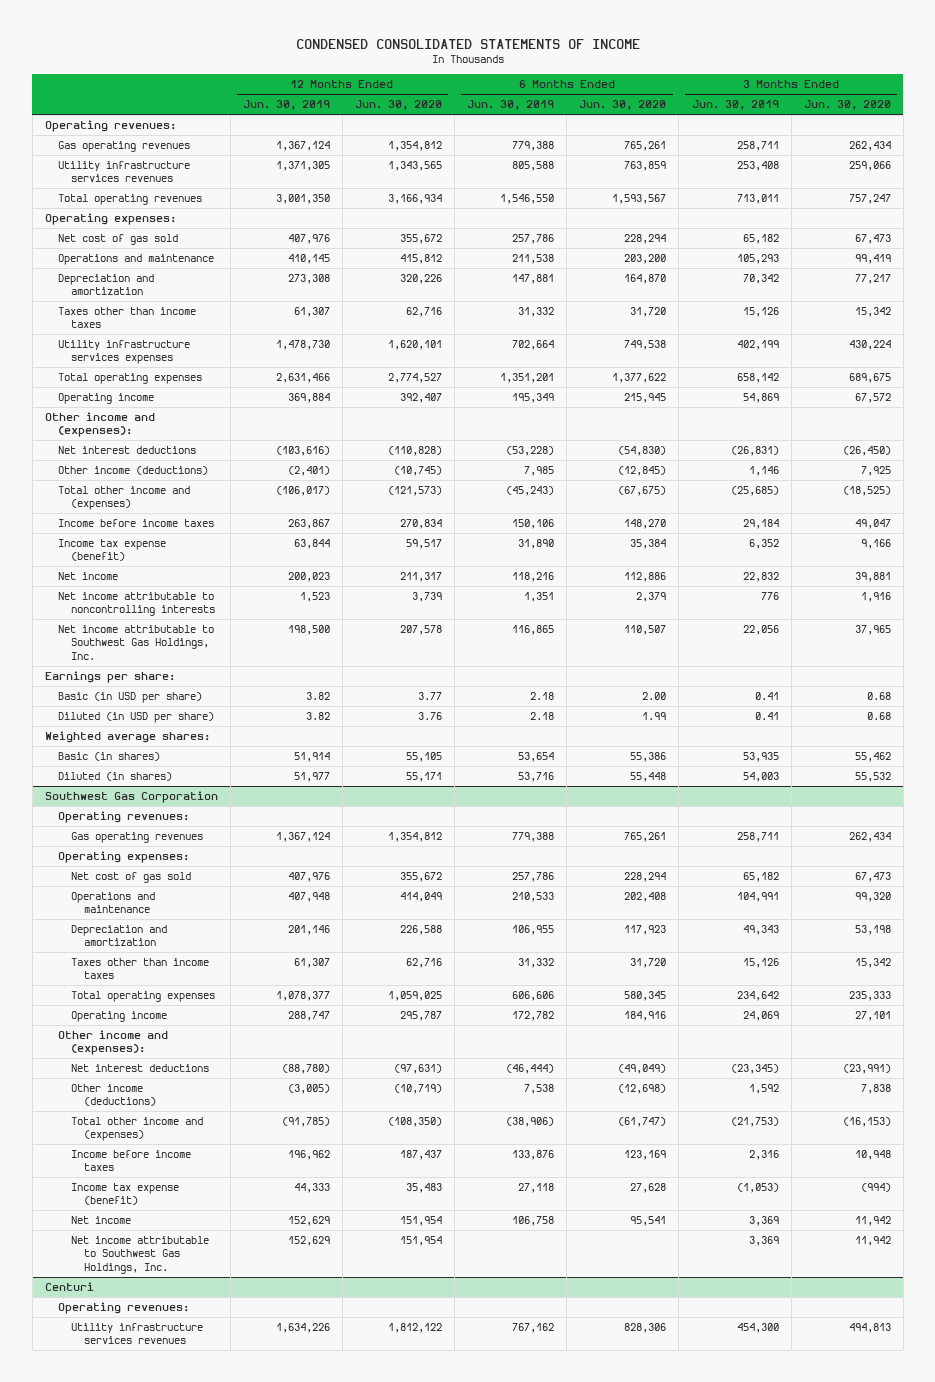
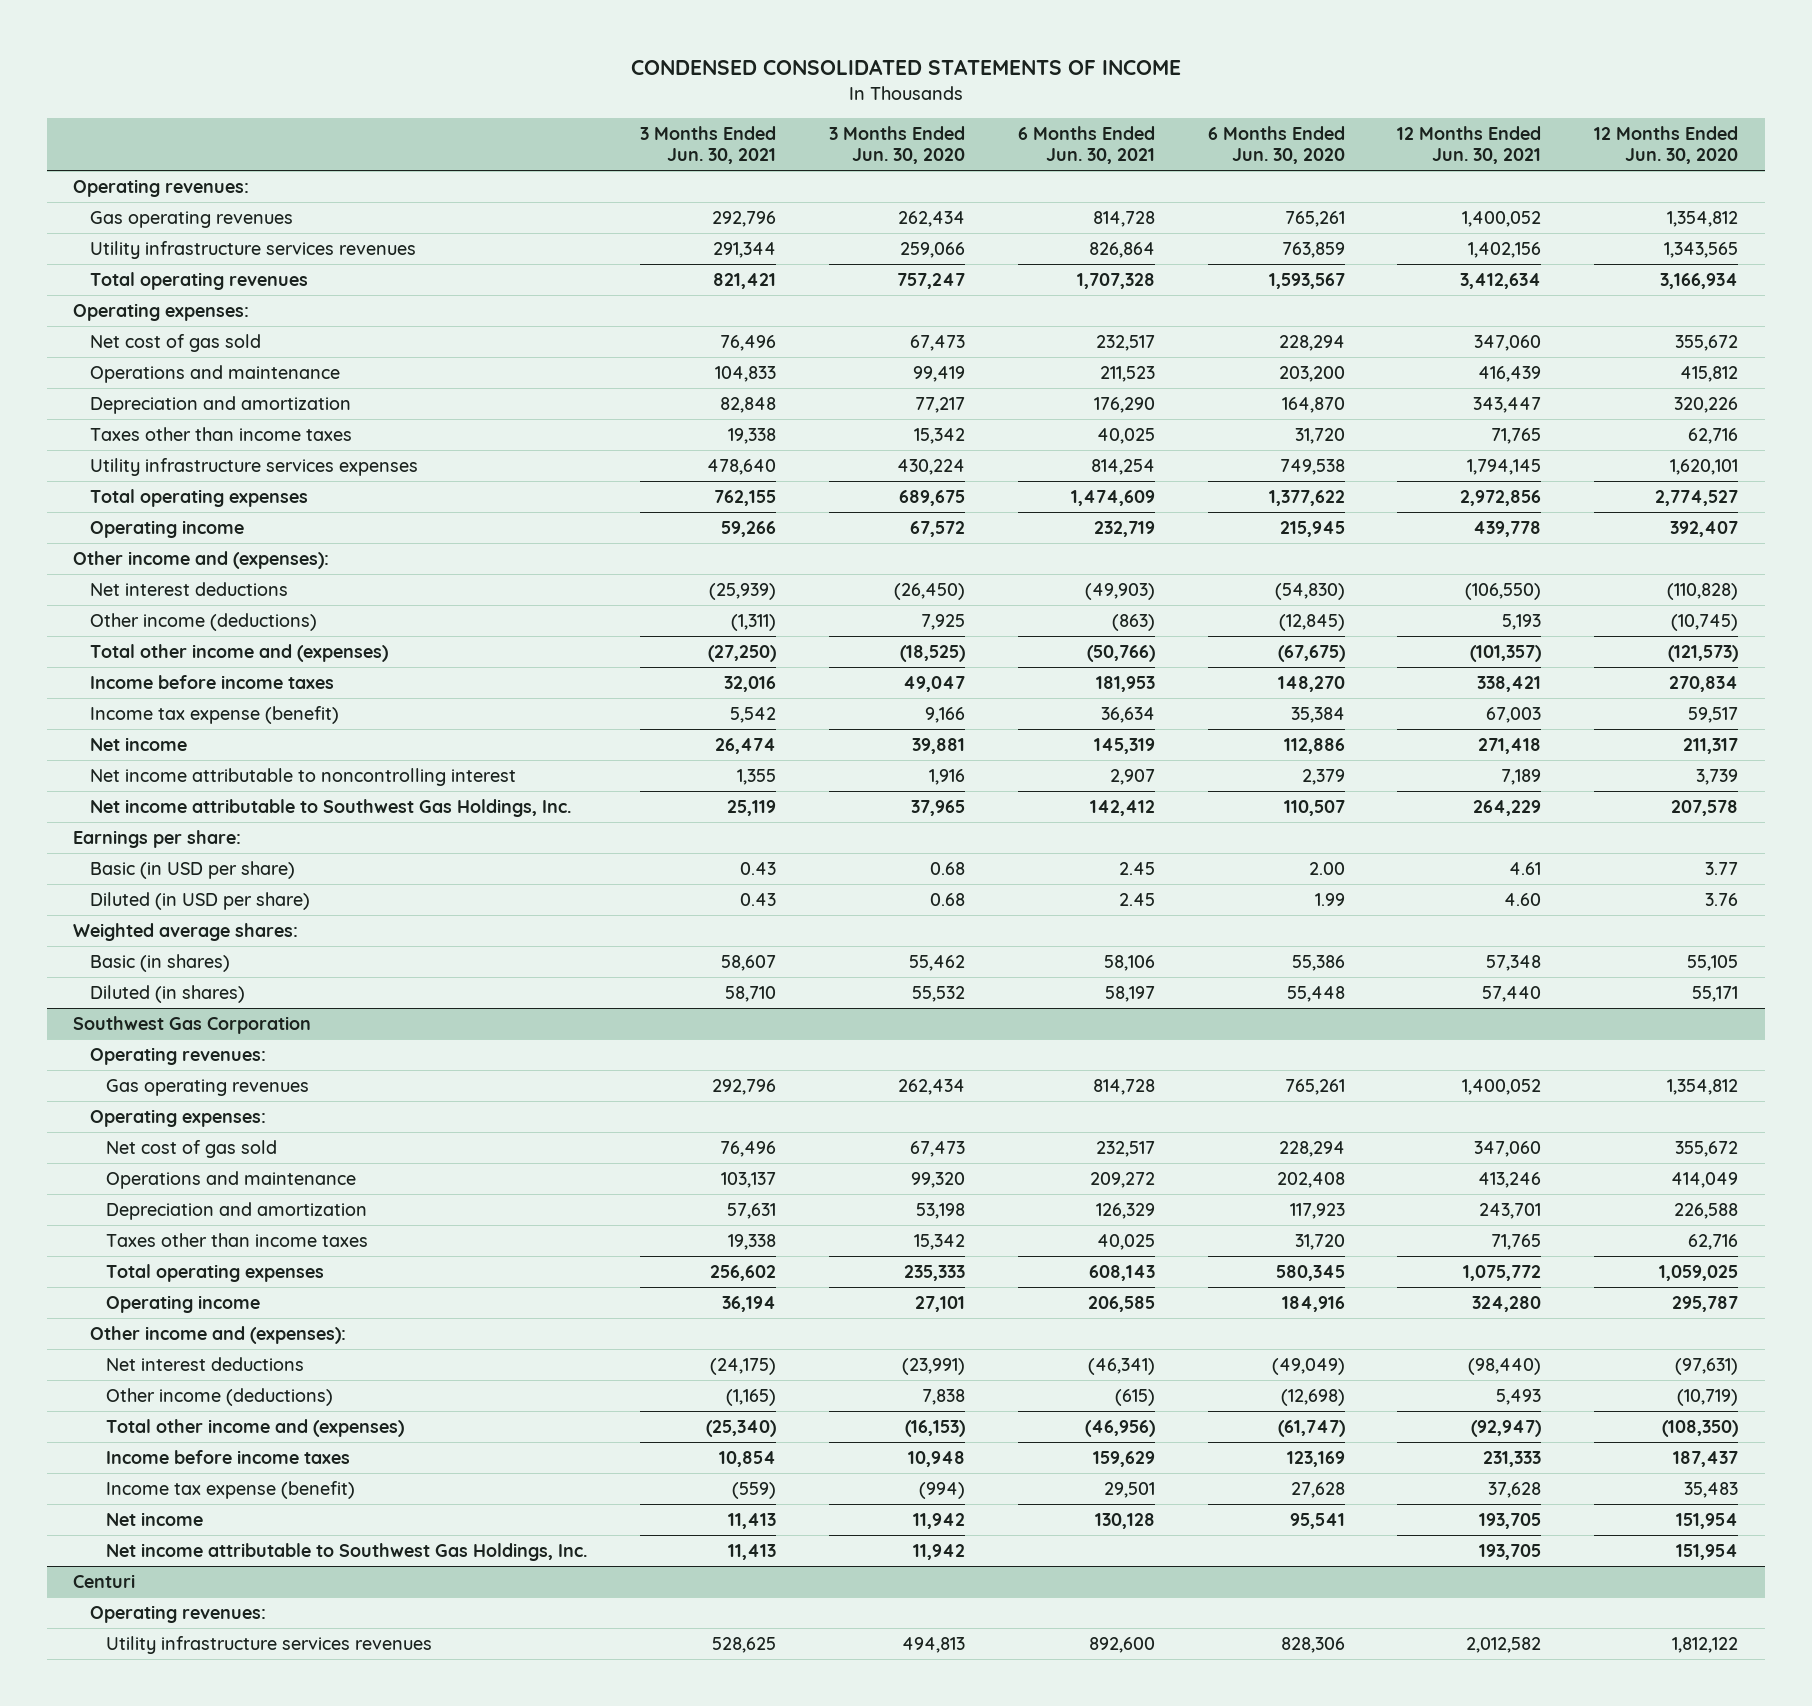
[242,100,330,111] Jun. 30, 2019 -> none
[467,100,555,111] Jun. 30, 2019 -> none
[691,100,779,111] Jun. 30, 2019 -> none
none -> [640,125,777,164] 3 Months Ended Jun. 30, 2021
none -> [1017,125,1155,164] 6 Months Ended Jun. 30, 2021
none -> [1397,125,1542,164] 12 Months Ended Jun. 30, 2021
[57,592,215,617] Net income attributable to noncontrolling interests -> [89,768,516,787] Net income attributable to noncontrolling interest

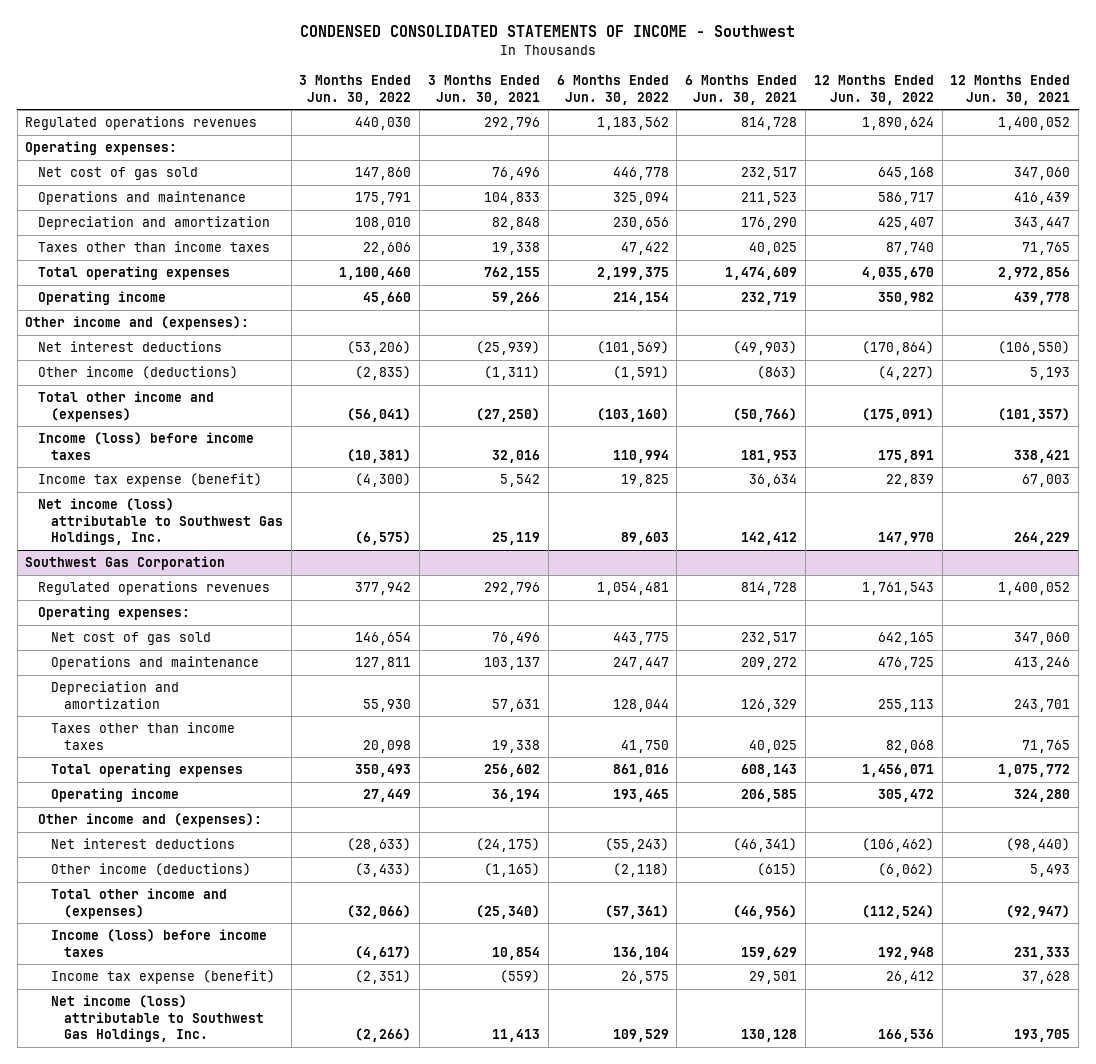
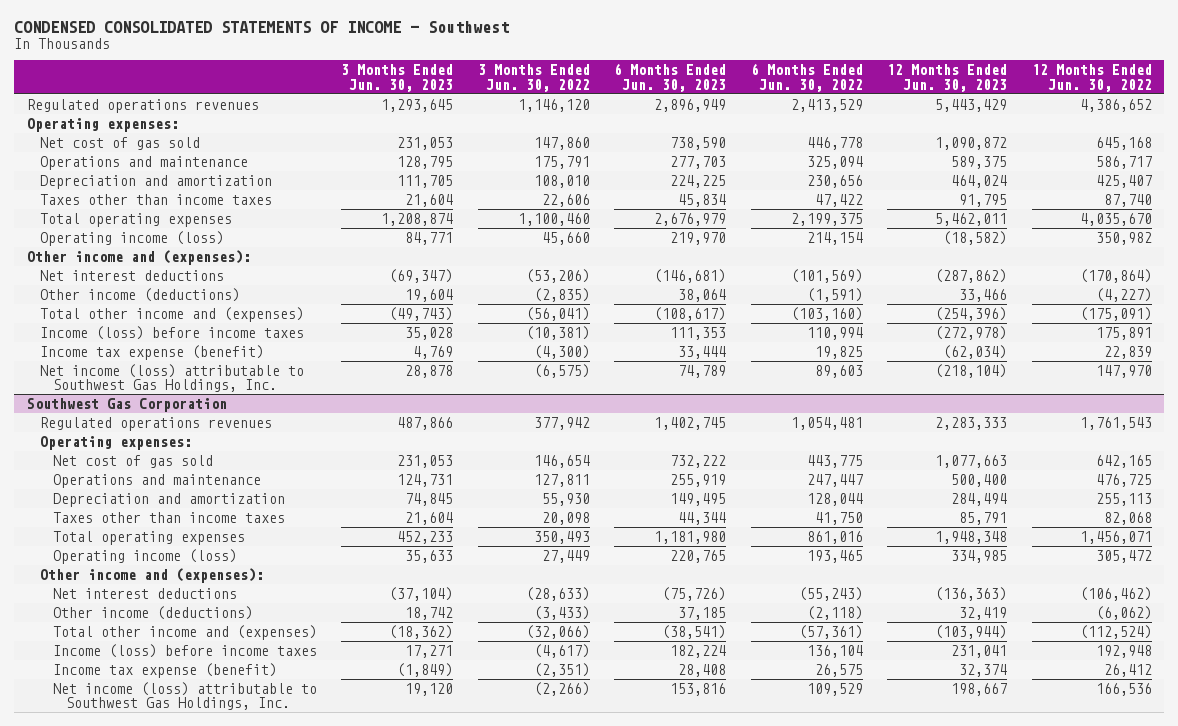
[428,75,541,105] 3 Months Ended Jun. 30, 2021 -> none
[685,75,798,105] 6 Months Ended Jun. 30, 2021 -> none
[950,75,1071,105] 12 Months Ended Jun. 30, 2021 -> none
none -> [341,64,454,92] 3 Months Ended Jun. 30, 2023
none -> [614,63,727,92] 6 Months Ended Jun. 30, 2023
none -> [887,64,1008,92] 12 Months Ended Jun. 30, 2023
[355,117,412,131] 440,030 -> [517,98,590,112] 1,146,120
[596,117,669,131] 1,183,562 -> [790,98,863,112] 2,413,529
[861,117,934,131] 1,890,624 -> [1079,98,1152,112] 4,386,652
[38,291,167,306] Operating income -> [39,230,224,246] Operating income (loss)
[50,788,179,803] Operating income -> [52,548,237,564] Operating income (loss)

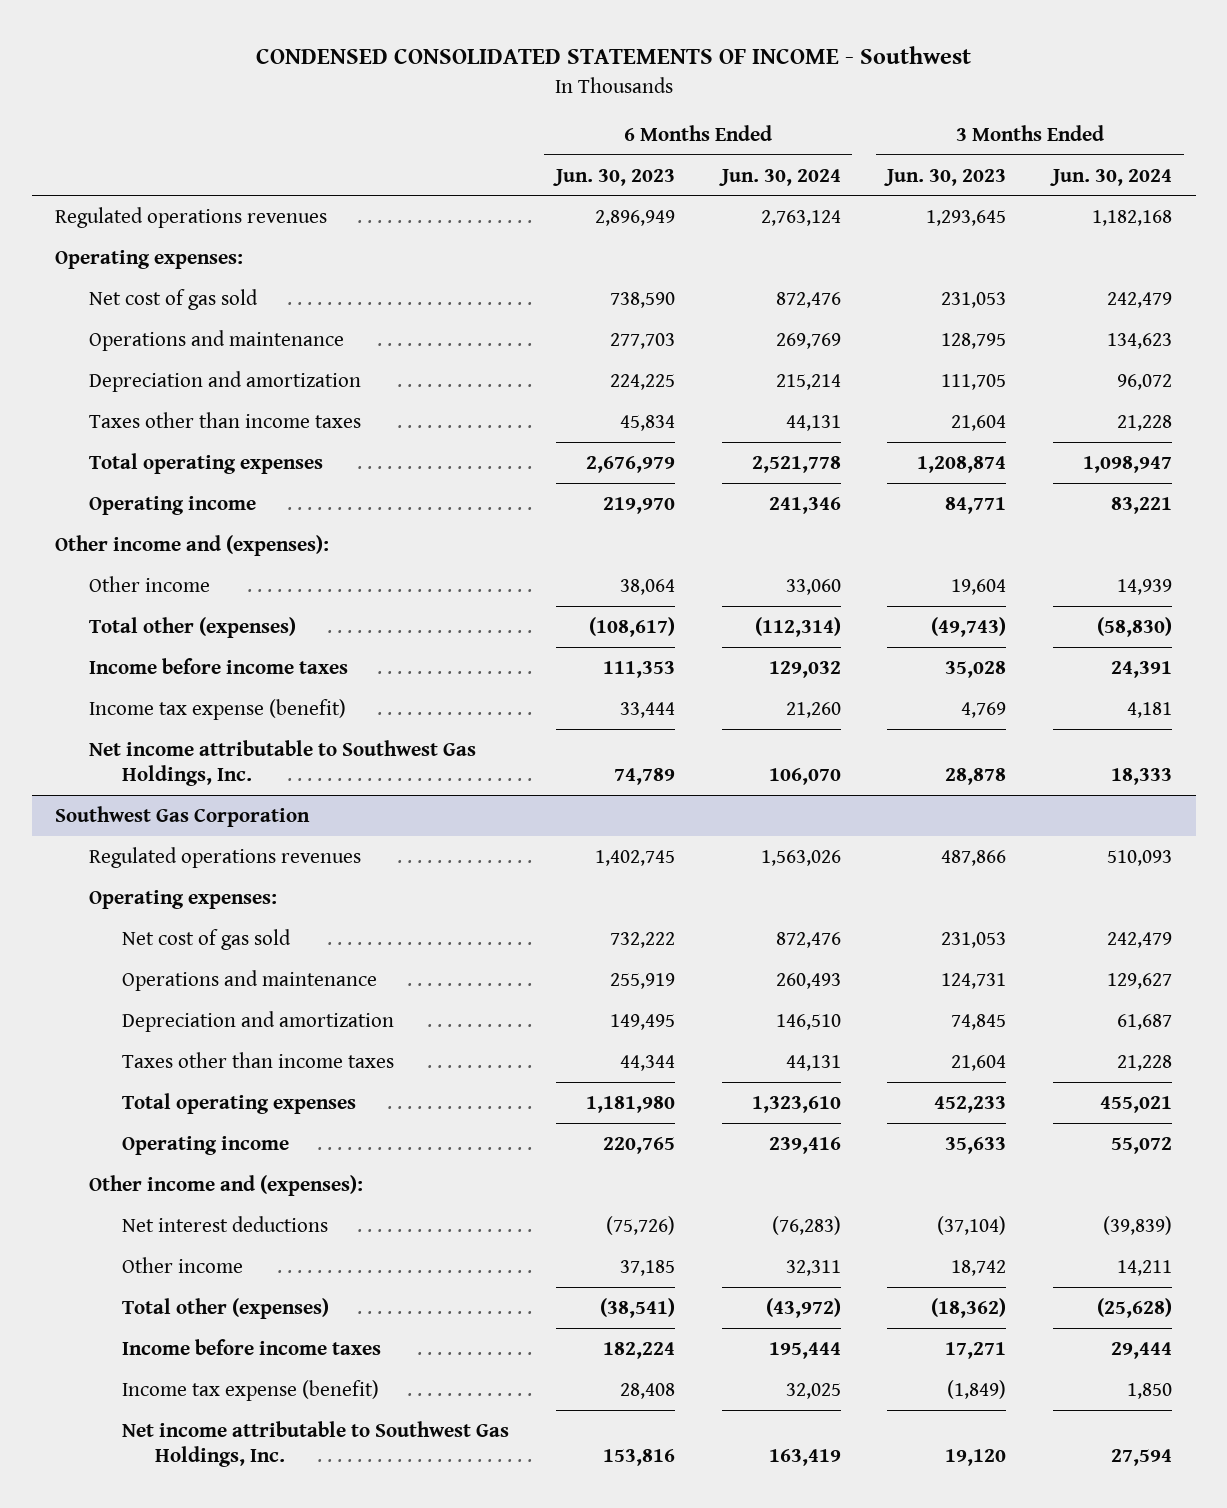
[477,64,590,92] 3 Months Ended Jun. 30, 2022 -> none
[750,63,863,92] 6 Months Ended Jun. 30, 2022 -> none
[887,64,1008,92] 12 Months Ended Jun. 30, 2023 -> none
[1031,64,1152,92] 12 Months Ended Jun. 30, 2022 -> none
none -> [718,168,841,186] Jun. 30, 2024
none -> [1050,168,1173,186] Jun. 30, 2024
[39,230,224,246] Operating income (loss) -> [88,495,256,515] Operating income
[39,269,224,281] Net interest deductions -> none
[39,287,240,302] Other income (deductions) -> [88,575,210,592] Other income
[39,306,304,322] Total other income and (expenses) -> [88,616,296,638] Total other (expenses)
[39,325,304,340] Income (loss) before income taxes -> [88,657,348,674] Income before income taxes
[39,363,304,393] Net income (loss) attributable to Southwest Gas Holdings, Inc. -> [88,739,476,787] Net income attributable to Southwest Gas Holdings, Inc.
[52,548,237,564] Operating income (loss) -> [122,1135,290,1155] Operating income
[52,605,253,620] Other income (deductions) -> [122,1256,244,1273] Other income
[52,624,317,640] Total other income and (expenses) -> [122,1297,330,1319] Total other (expenses)
[52,643,317,658] Income (loss) before income taxes -> [122,1338,382,1355] Income before income taxes
[52,681,317,711] Net income (loss) attributable to Southwest Gas Holdings, Inc. -> [122,1420,510,1468] Net income attributable to Southwest Gas Holdings, Inc.

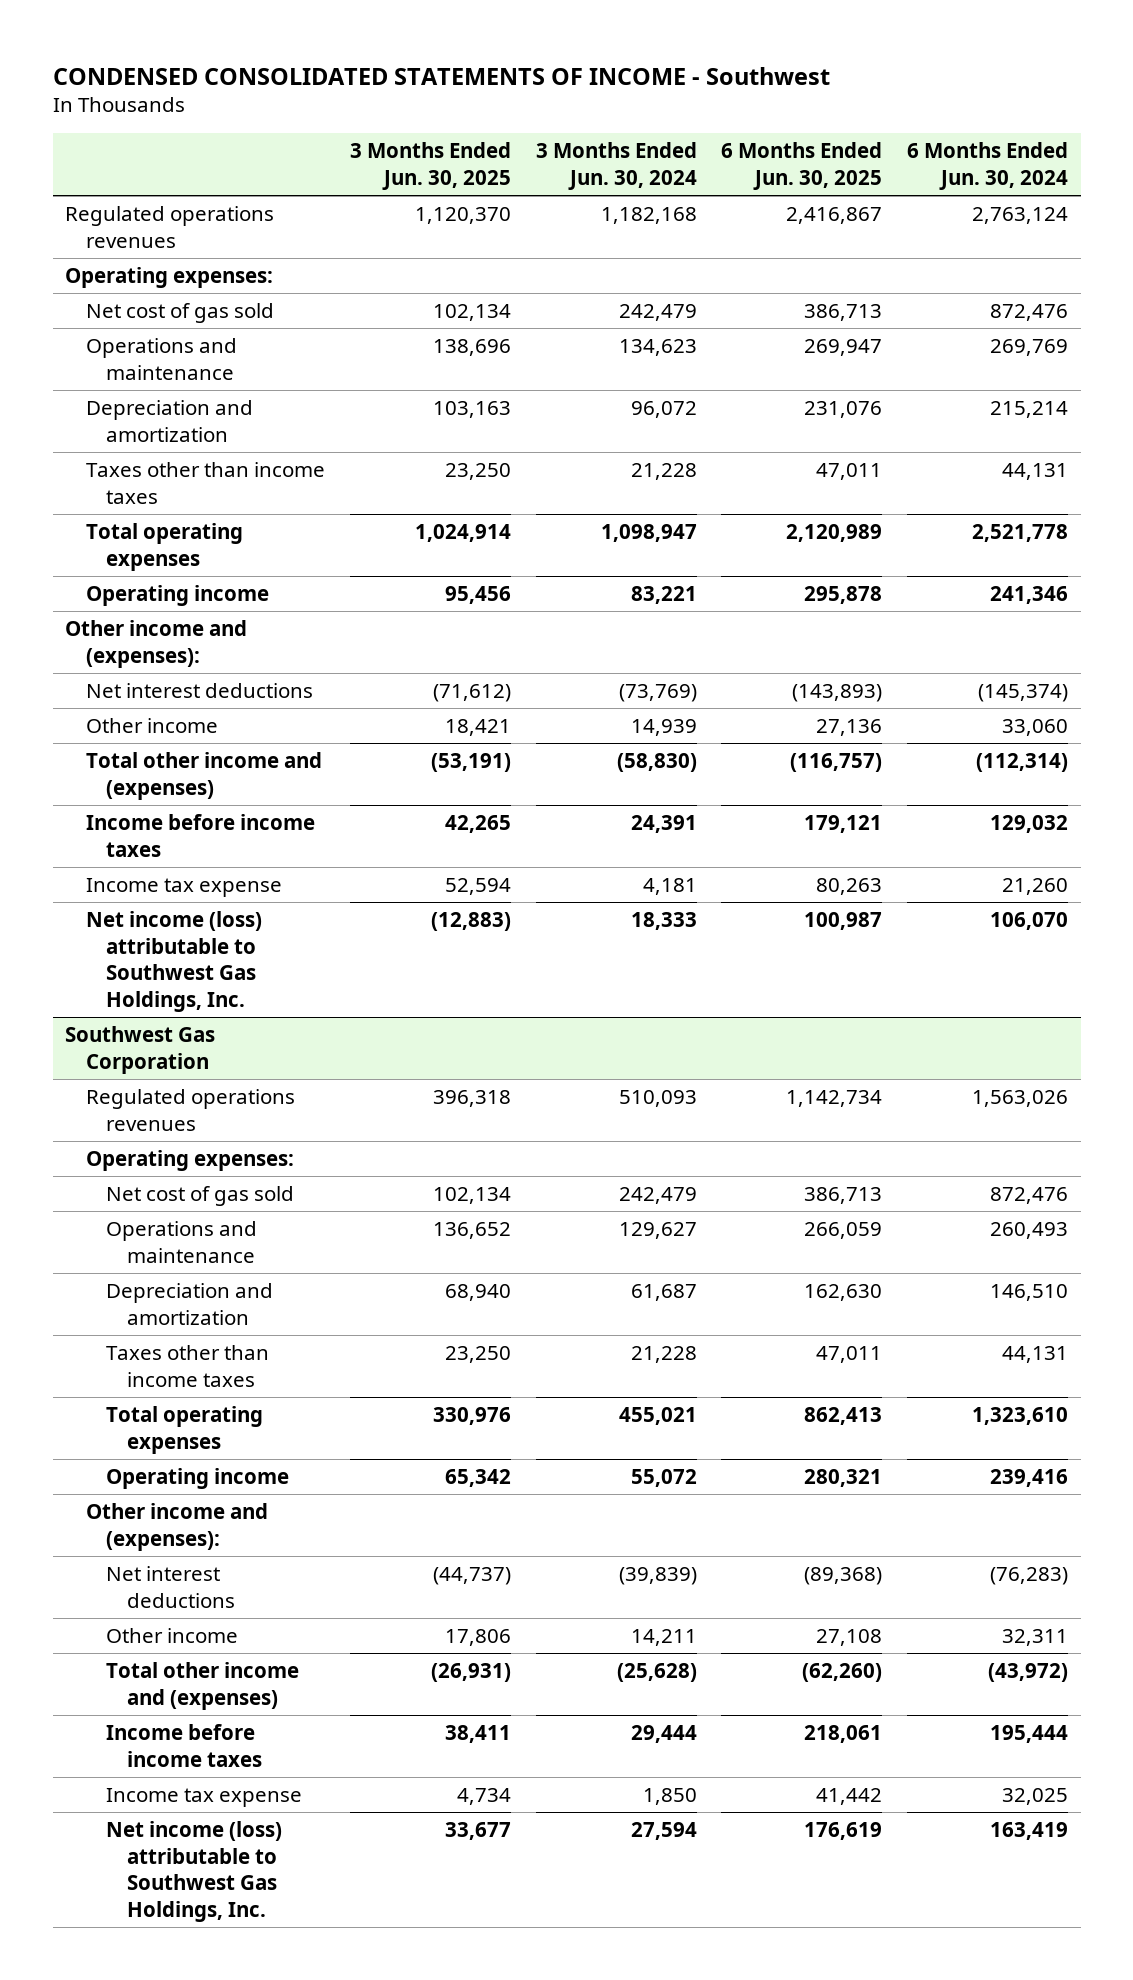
[552,168,675,186] Jun. 30, 2023 -> none
[884,168,1007,186] Jun. 30, 2023 -> none
none -> [349,142,511,190] 3 Months Ended Jun. 30, 2025
none -> [721,142,883,190] 6 Months Ended Jun. 30, 2025
none -> [85,683,313,699] Net interest deductions
[88,616,296,638] Total other (expenses) -> [85,752,322,800] Total other income and (expenses)
[88,698,346,720] Income tax expense (benefit) -> [85,878,282,898] Income tax expense
[88,739,476,787] Net income attributable to Southwest Gas Holdings, Inc. -> [85,911,262,1012] Net income (loss) attributable to Southwest Gas Holdings, Inc.
[122,1297,330,1319] Total other (expenses) -> [106,1662,300,1710] Total other income and (expenses)
[122,1379,380,1401] Income tax expense (benefit) -> [106,1788,303,1808] Income tax expense
[122,1420,510,1468] Net income attributable to Southwest Gas Holdings, Inc. -> [106,1821,283,1922] Net income (loss) attributable to Southwest Gas Holdings, Inc.

